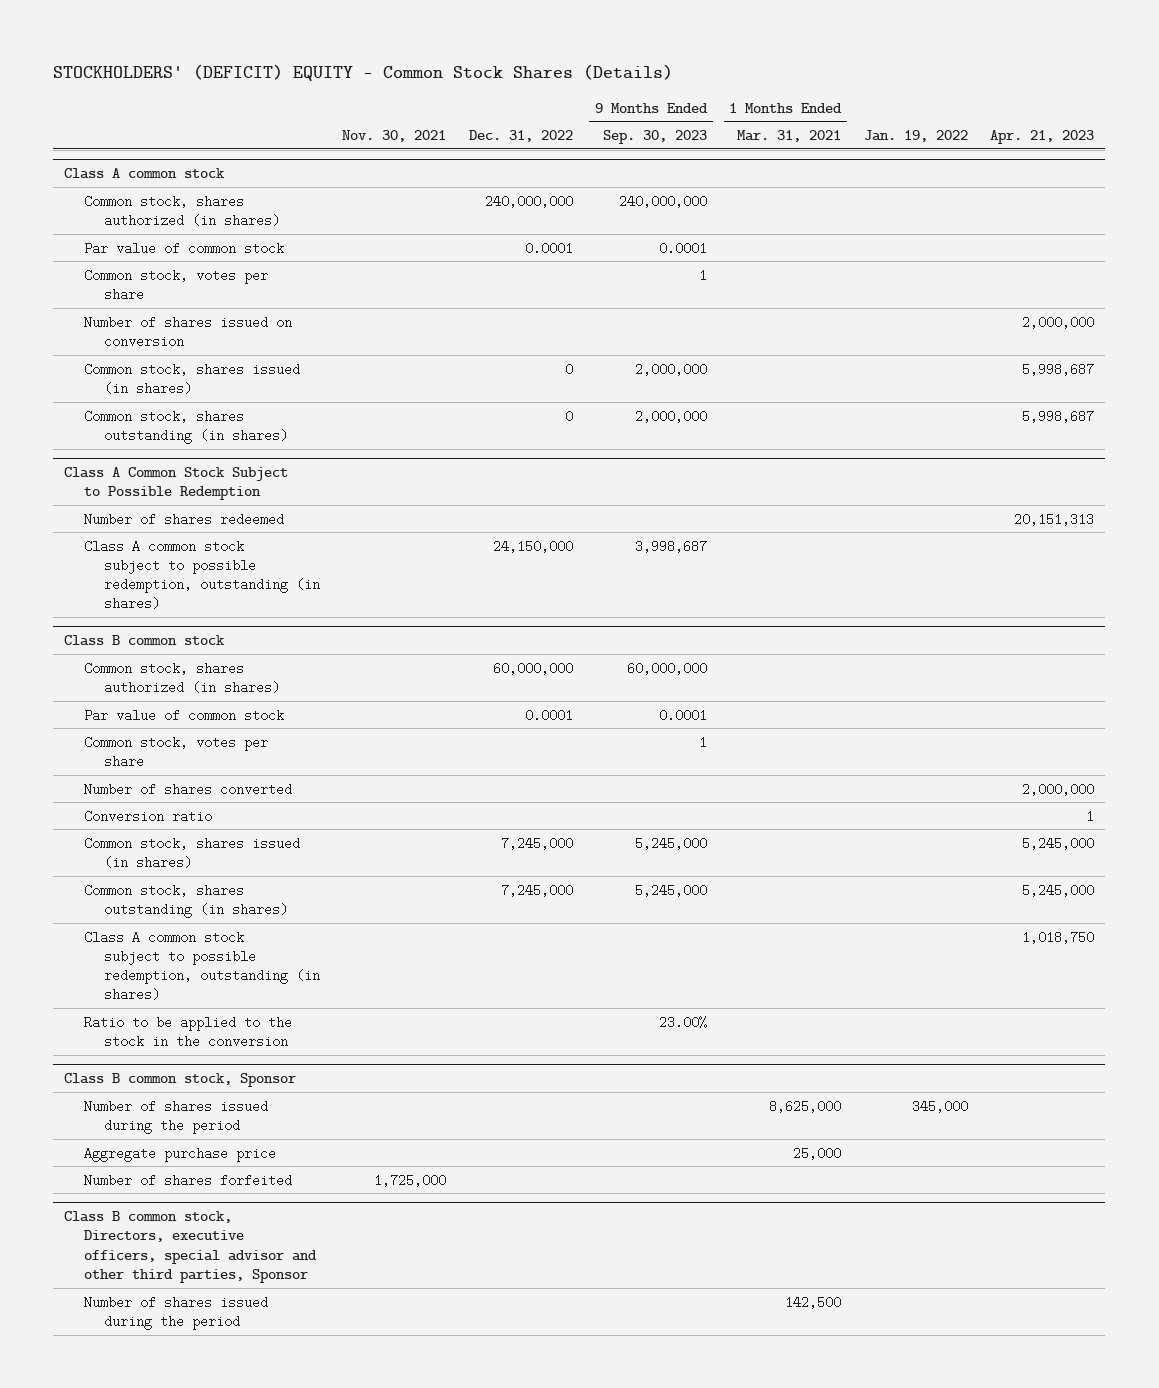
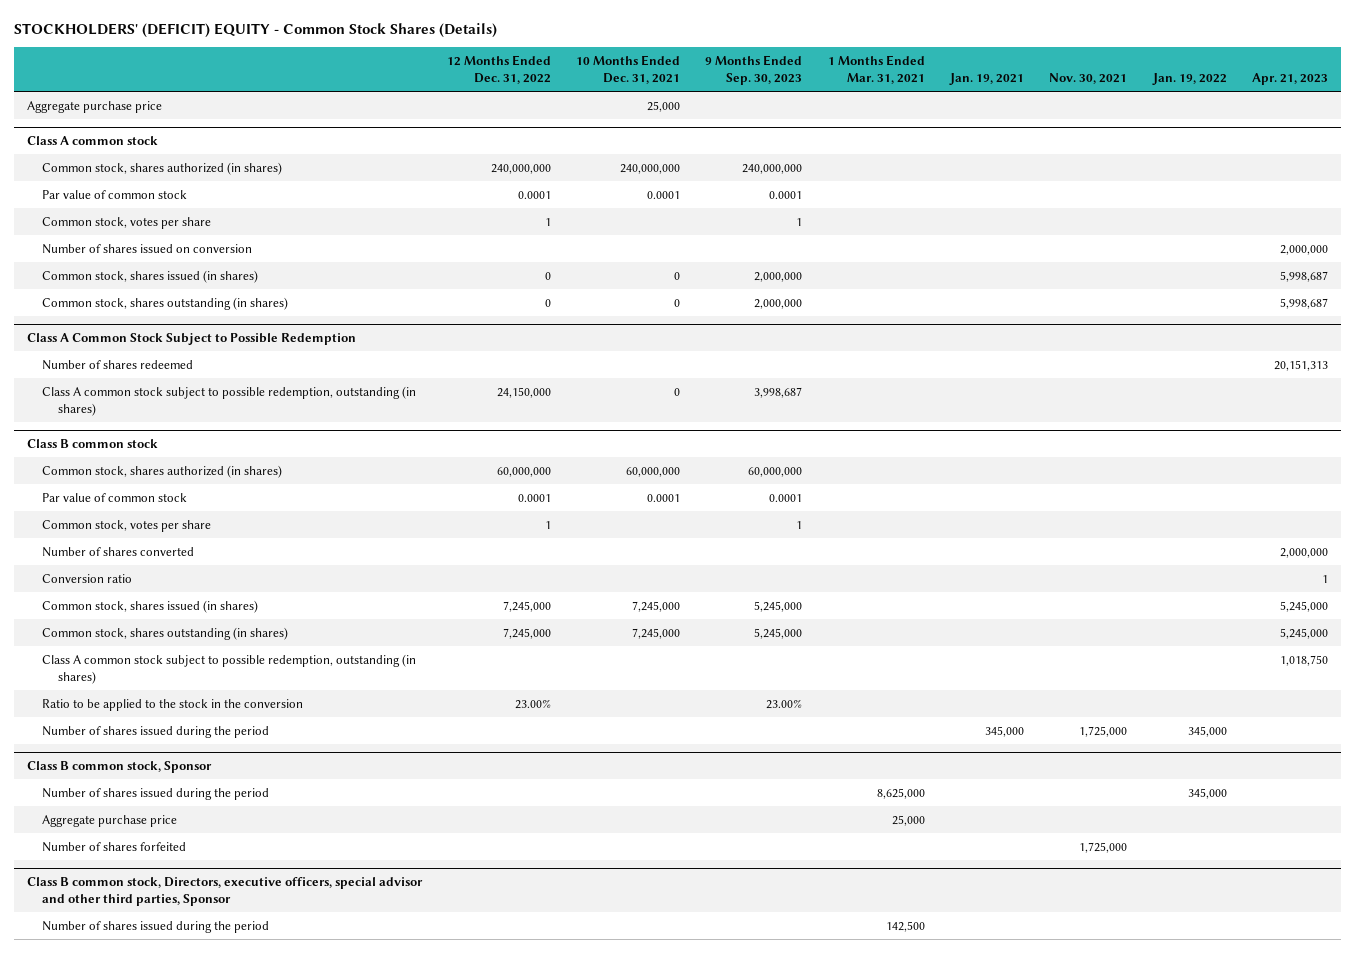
[468,130,573,143] Dec. 31, 2022 -> none
none -> [446,55,551,84] 12 Months Ended Dec. 31, 2022
none -> [576,55,681,84] 10 Months Ended Dec. 31, 2021
none -> [949,72,1025,85] Jan. 19, 2021
none -> [26,100,162,113] Aggregate purchase price
none -> [42,725,270,738] Number of shares issued during the period

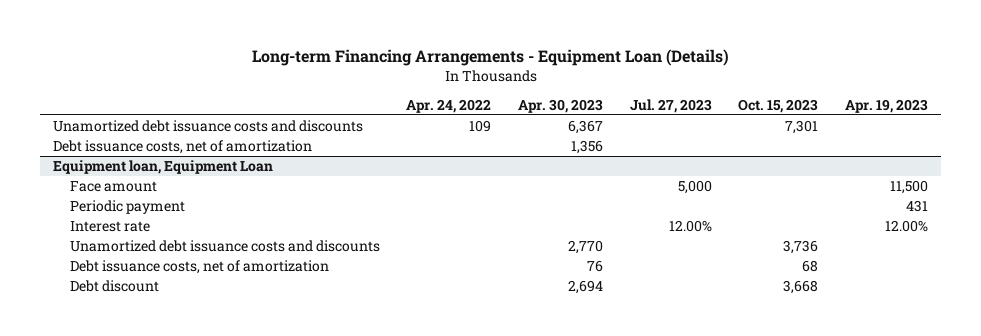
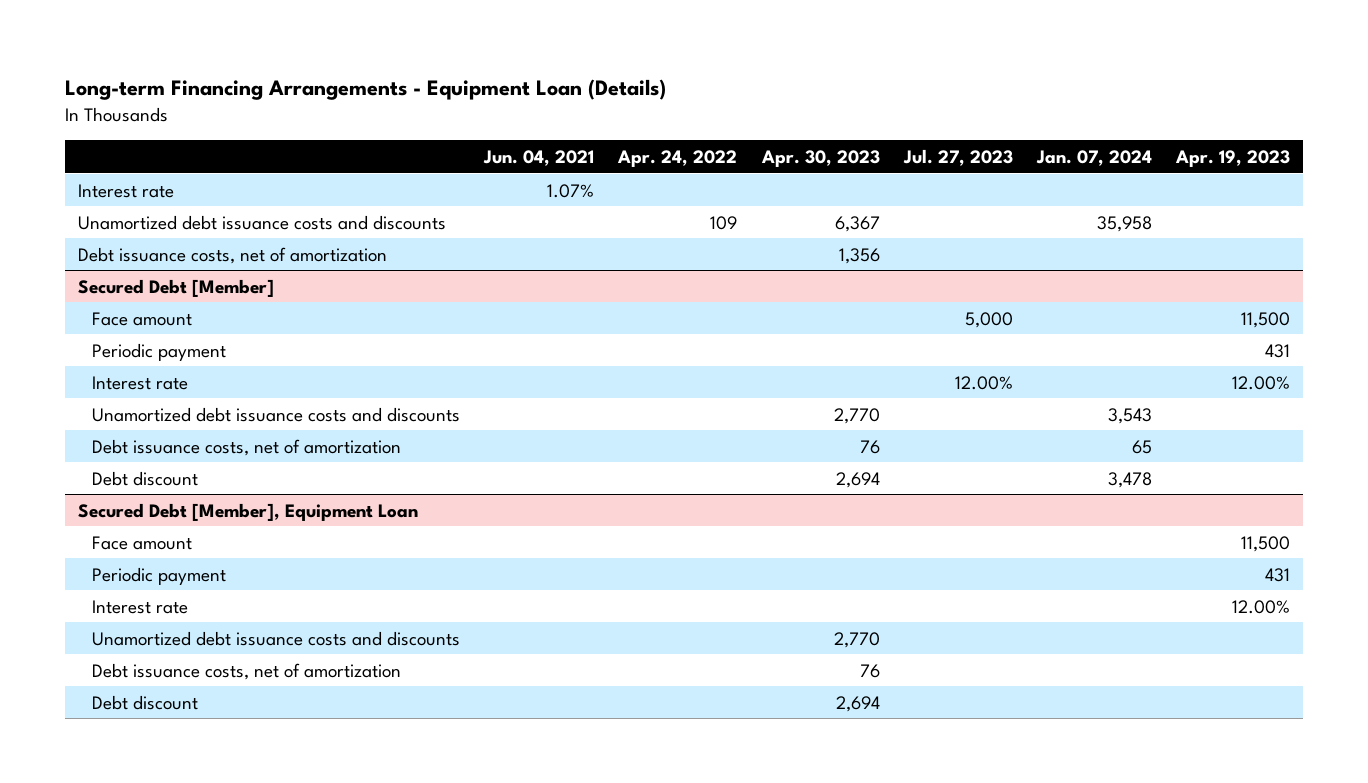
[738,98,819,113] Oct. 15, 2023 -> none
none -> [483,149,595,166] Jun. 04, 2021
none -> [1036,149,1153,166] Jan. 07, 2024
none -> [77,183,174,198] Interest rate
[53,159,274,174] Equipment loan, Equipment Loan -> [77,278,274,297] Secured Debt [Member]
none -> [77,502,418,521] Secured Debt [Member], Equipment Loan
none -> [92,535,193,550] Face amount
none -> [92,566,227,585] Periodic payment
none -> [92,599,189,614] Interest rate
none -> [92,630,461,646] Unamortized debt issuance costs and discounts
none -> [92,662,402,680] Debt issuance costs, net of amortization
none -> [92,694,199,710] Debt discount

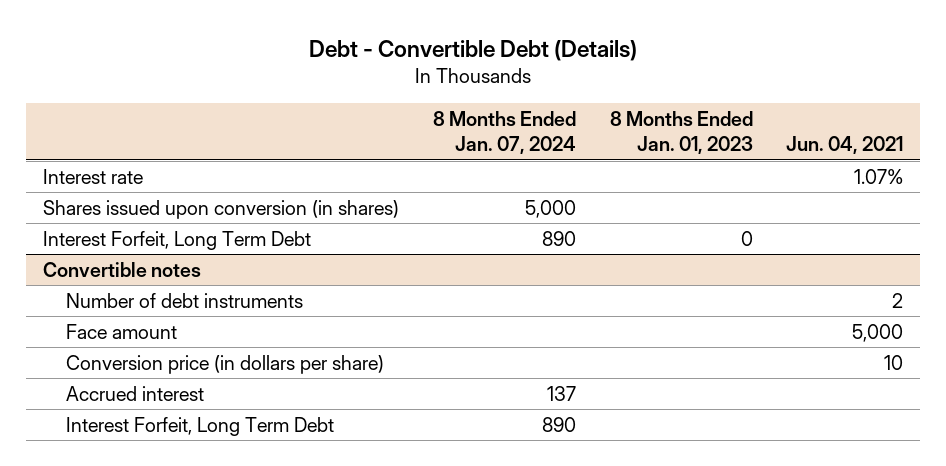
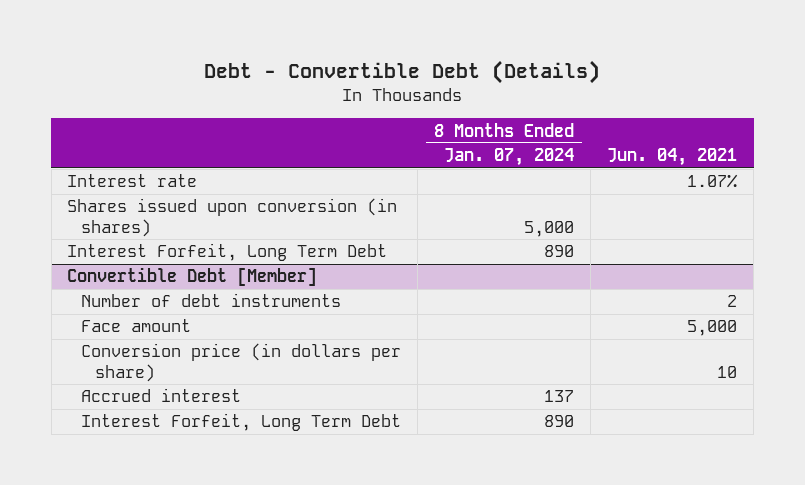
[609,110,753,155] 8 Months Ended Jan. 01, 2023 -> none
[43,261,202,277] Convertible notes -> [67,267,318,287] Convertible Debt [Member]

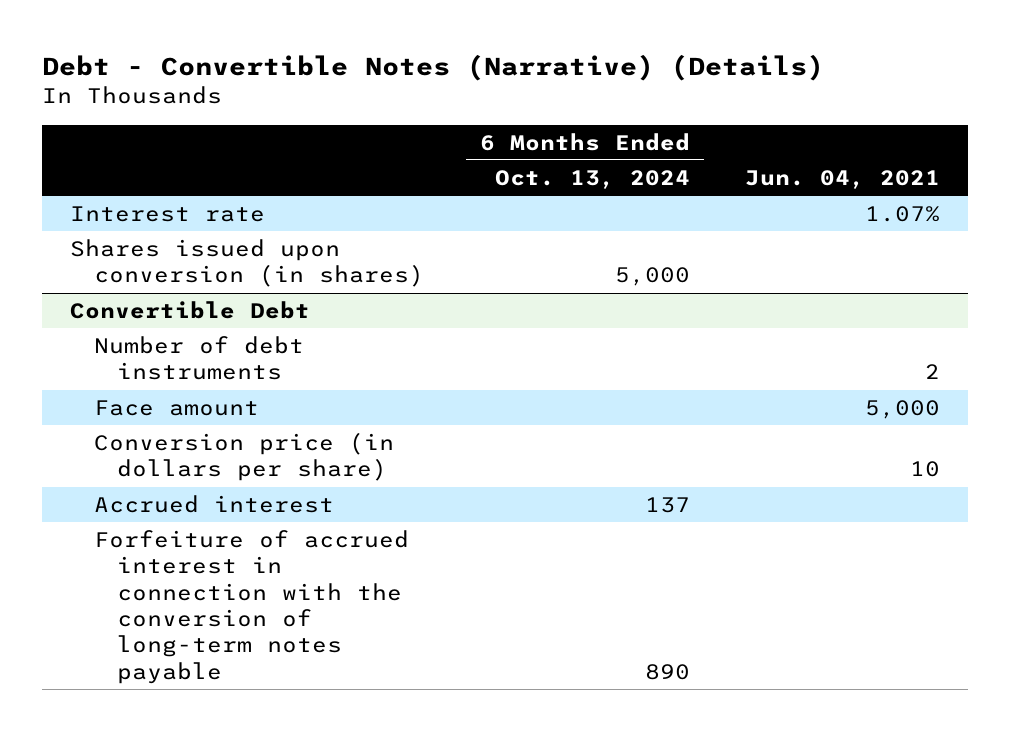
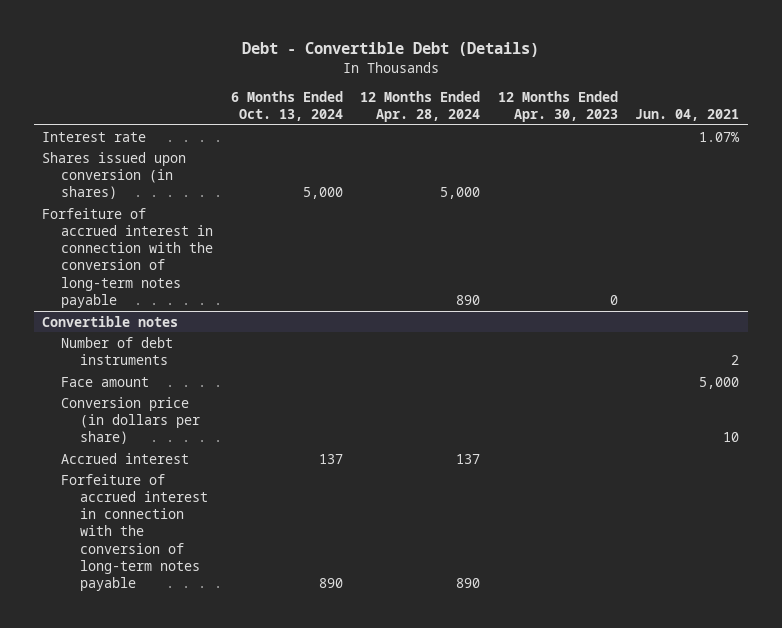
[42,53,825,81] Debt - Convertible Notes (Narrative) (Details) -> [241,42,539,58] Debt - Convertible Debt (Details)
none -> [360,90,481,122] 12 Months Ended Apr. 28, 2024
none -> [497,90,618,122] 12 Months Ended Apr. 30, 2023
none -> [42,207,214,308] Forfeiture of accrued interest in connection with the conversion of long-term notes payable
[70,301,311,320] Convertible Debt -> [42,315,179,327] Convertible notes

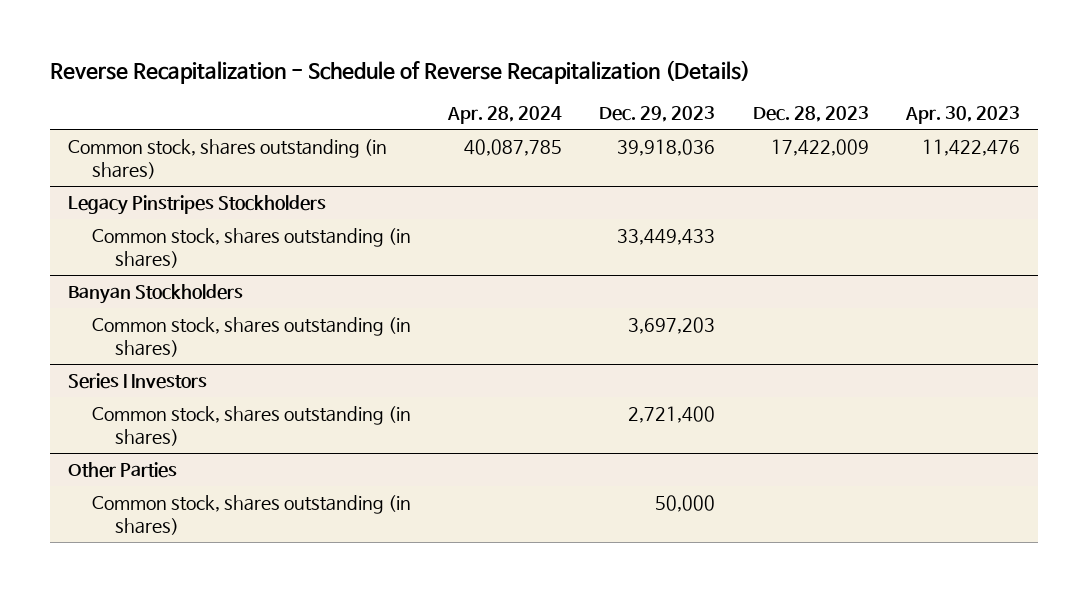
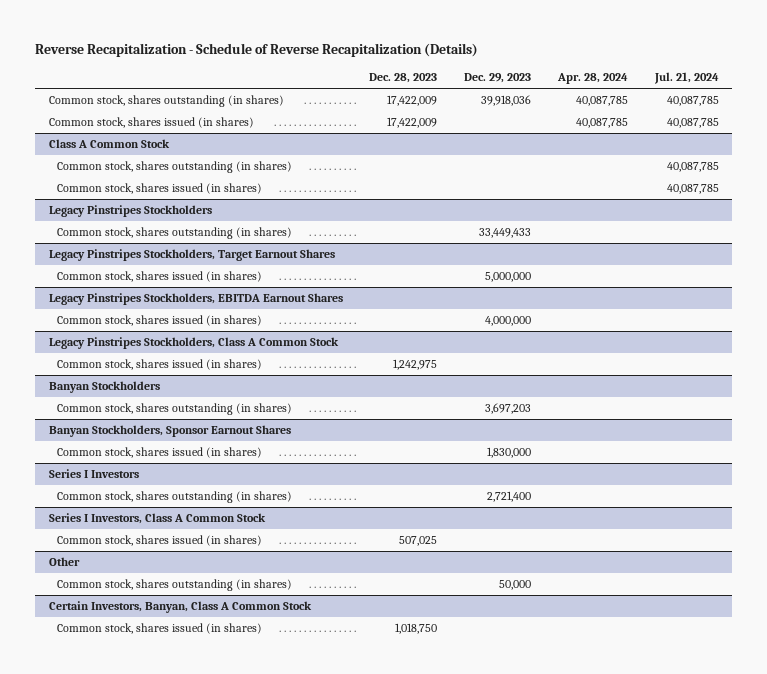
[904,105,1020,124] Apr. 30, 2023 -> none
none -> [653,72,719,85] Jul. 21, 2024
none -> [48,117,254,129] Common stock, shares issued (in shares)
none -> [48,139,170,149] Class A Common Stock
none -> [57,161,293,174] Common stock, shares outstanding (in shares)
none -> [57,183,263,195] Common stock, shares issued (in shares)
none -> [48,249,335,262] Legacy Pinstripes Stockholders, Target Earnout Shares
none -> [57,271,263,283] Common stock, shares issued (in shares)
none -> [48,293,343,306] Legacy Pinstripes Stockholders, EBITDA Earnout Shares
none -> [57,315,263,327] Common stock, shares issued (in shares)
none -> [48,337,339,350] Legacy Pinstripes Stockholders, Class A Common Stock
none -> [57,359,263,371] Common stock, shares issued (in shares)
none -> [48,425,291,438] Banyan Stockholders, Sponsor Earnout Shares
none -> [57,447,263,459] Common stock, shares issued (in shares)
none -> [48,513,266,525] Series I Investors, Class A Common Stock
none -> [57,535,263,547] Common stock, shares issued (in shares)
[68,462,178,479] Other Parties -> [48,557,80,567] Other
none -> [48,601,312,614] Certain Investors, Banyan, Class A Common Stock
none -> [57,623,263,635] Common stock, shares issued (in shares)

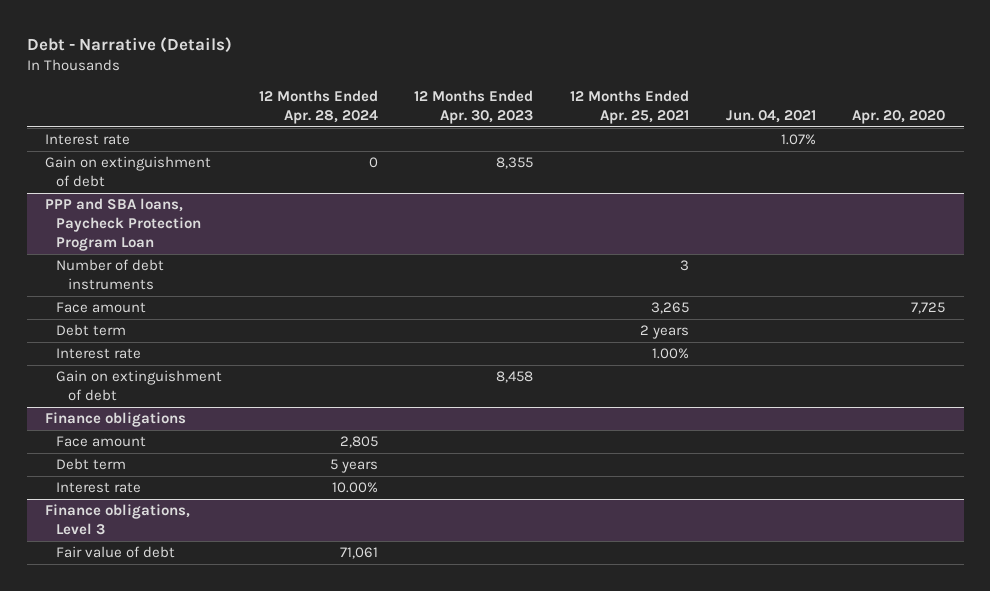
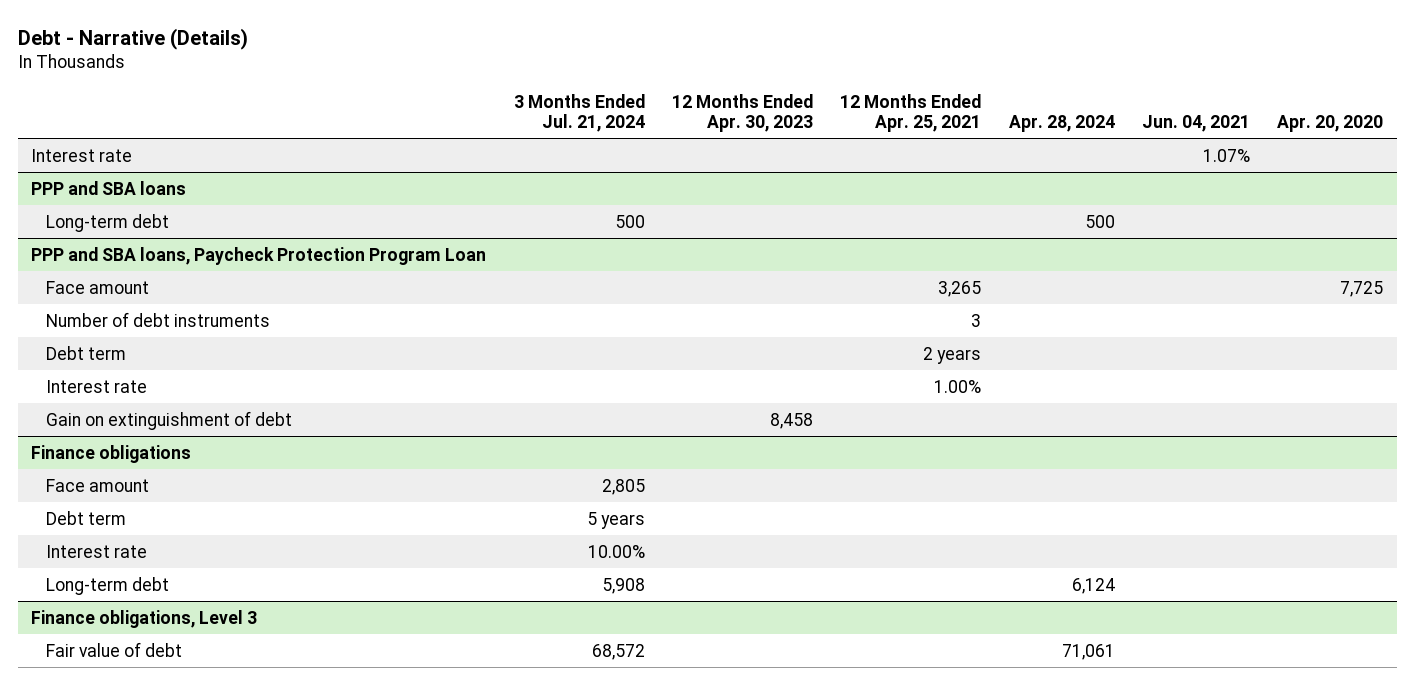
[258,89,378,124] 12 Months Ended Apr. 28, 2024 -> none
none -> [513,94,645,133] 3 Months Ended Jul. 21, 2024
none -> [1008,115,1115,133] Apr. 28, 2024
[44,156,211,188] Gain on extinguishment of debt -> none
none -> [31,180,187,195] PPP and SBA loans
none -> [45,213,169,232] Long-term debt
[56,259,165,291] Number of debt instruments -> [45,311,270,327] Number of debt instruments
none -> [45,576,169,595] Long-term debt

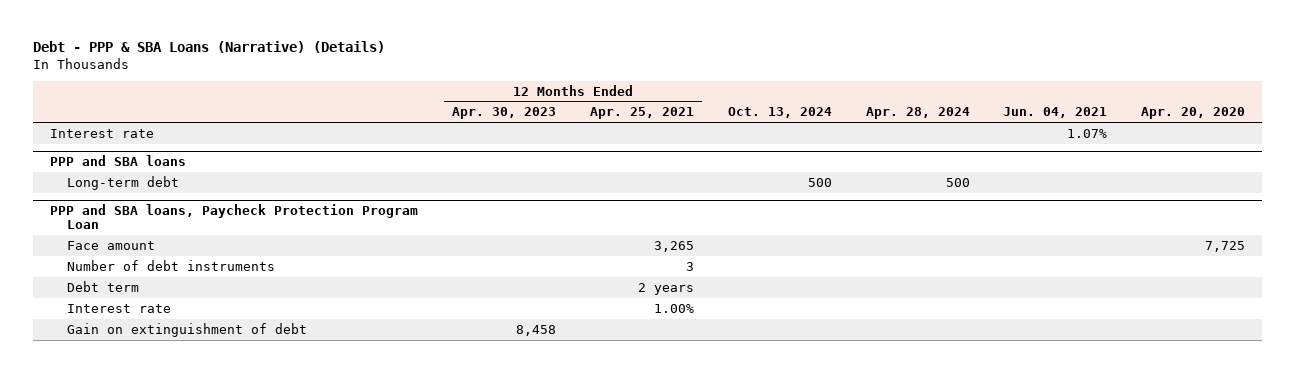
[17,27,248,50] Debt - Narrative (Details) -> [33,41,386,54] Debt - PPP & SBA Loans (Narrative) (Details)
[513,94,645,133] 3 Months Ended Jul. 21, 2024 -> none
none -> [727,107,832,119] Oct. 13, 2024
[31,444,192,463] Finance obligations -> none
[45,478,149,492] Face amount -> none
[45,510,126,525] Debt term -> none
[45,544,147,558] Interest rate -> none
[45,576,169,595] Long-term debt -> none
[31,609,258,628] Finance obligations, Level 3 -> none
[45,641,182,657] Fair value of debt -> none

